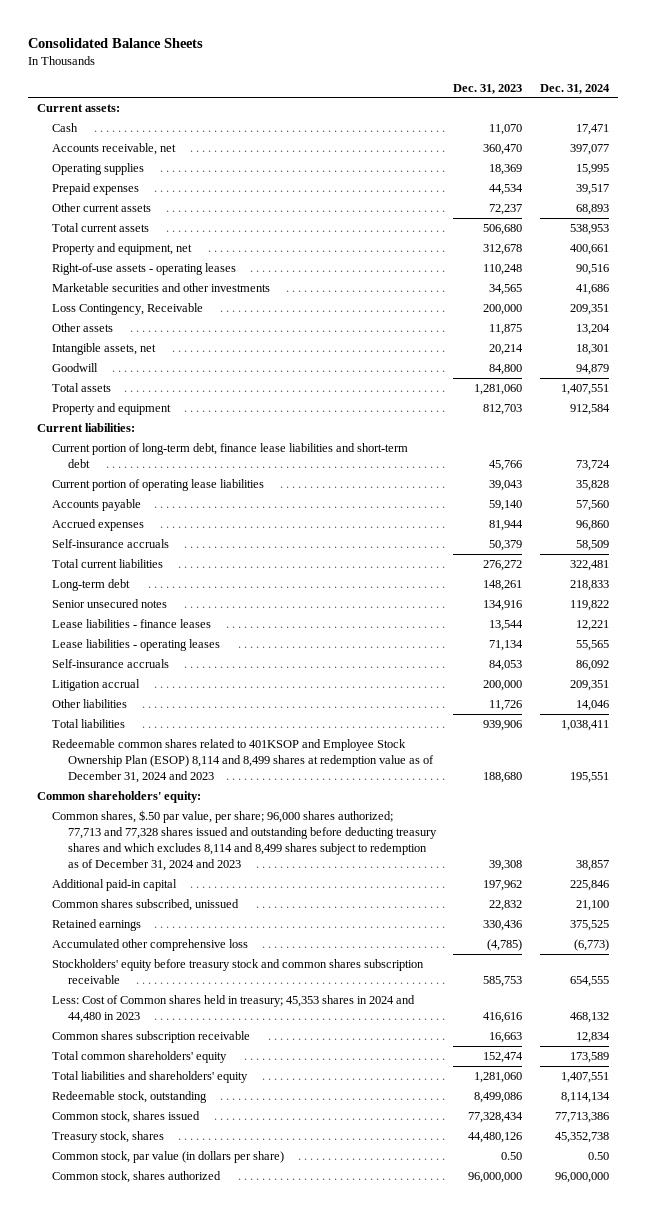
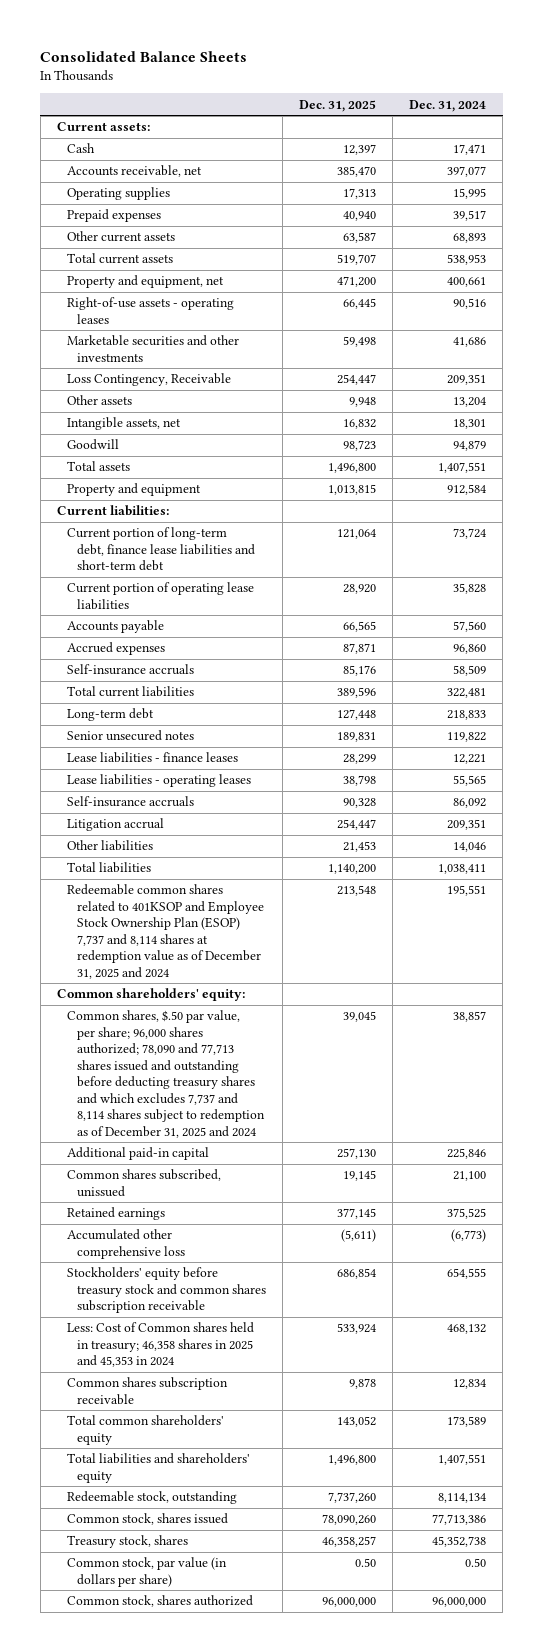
[453,83,523,94] Dec. 31, 2023 -> none
none -> [298,99,376,112] Dec. 31, 2025
[52,739,434,783] Redeemable common shares related to 401KSOP and Employee Stock Ownership Plan (ESOP) 8,114 and 8,499 shares at redemption value as of December 31, 2024 and 2023 -> [66,884,264,979] Redeemable common shares related to 401KSOP and Employee Stock Ownership Plan (ESOP) 7,737 and 8,114 shares at redemption value as of December 31, 2025 and 2024
[52,810,437,871] Common shares, $.50 par value, per share; 96,000 shares authorized; 77,713 and 77,328 shares issued and outstanding before deducting treasury shares and which excludes 8,114 and 8,499 shares subject to redemption as of December 31, 2024 and 2023 -> [66,1010,265,1138] Common shares, $.50 par value, per share; 96,000 shares authorized; 78,090 and 77,713 shares issued and outstanding before deducting treasury shares and which excludes 7,737 and 8,114 shares subject to redemption as of December 31, 2025 and 2024
[52,995,416,1023] Less: Cost of Common shares held in treasury; 45,353 shares in 2024 and 44,480 in 2023 -> [66,1322,254,1368] Less: Cost of Common shares held in treasury; 46,358 shares in 2025 and 45,353 in 2024

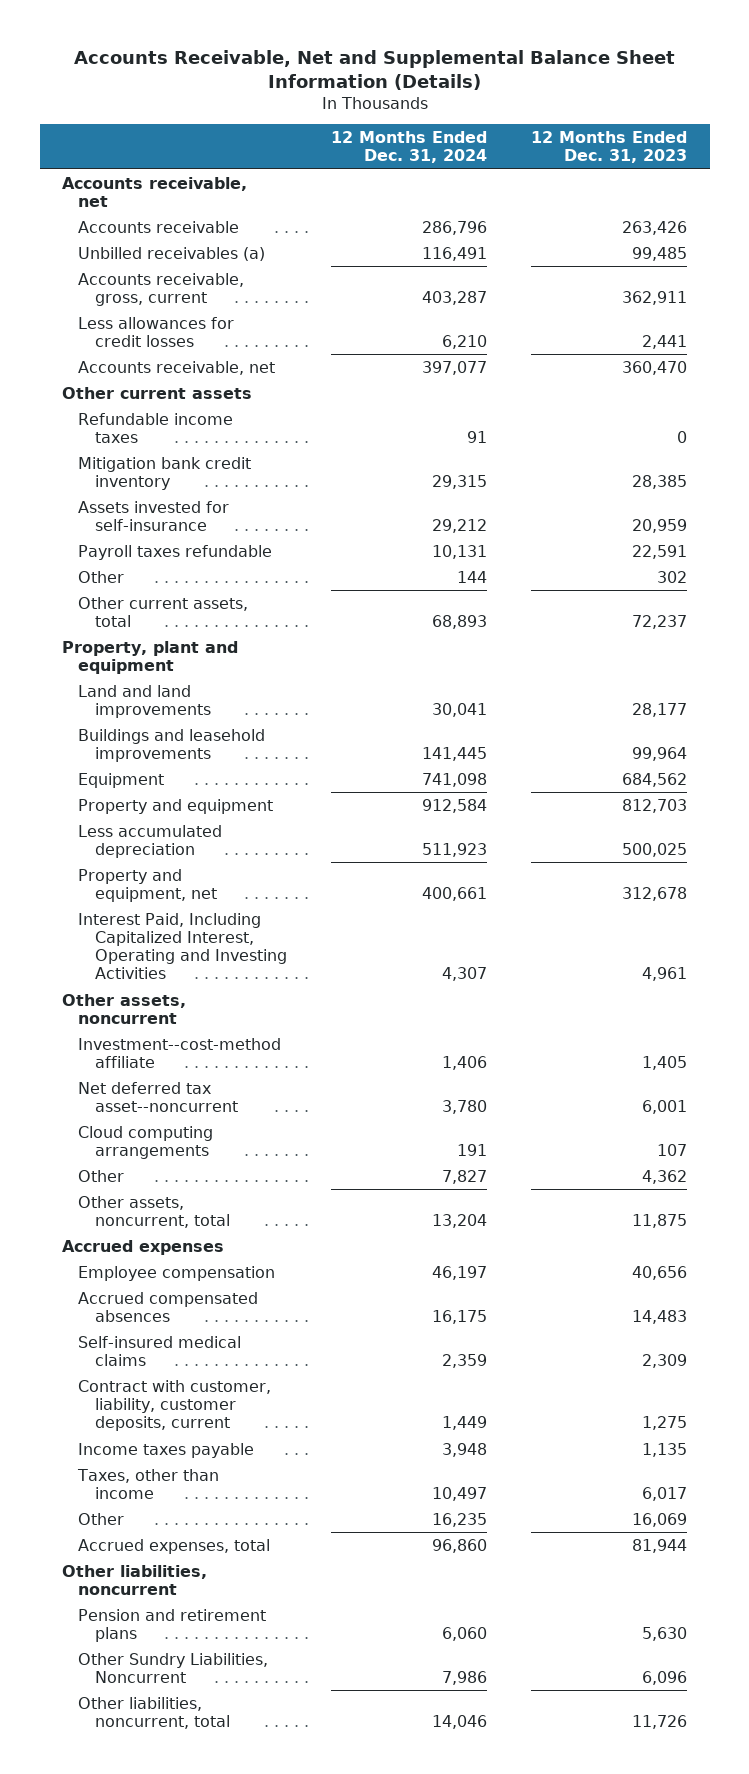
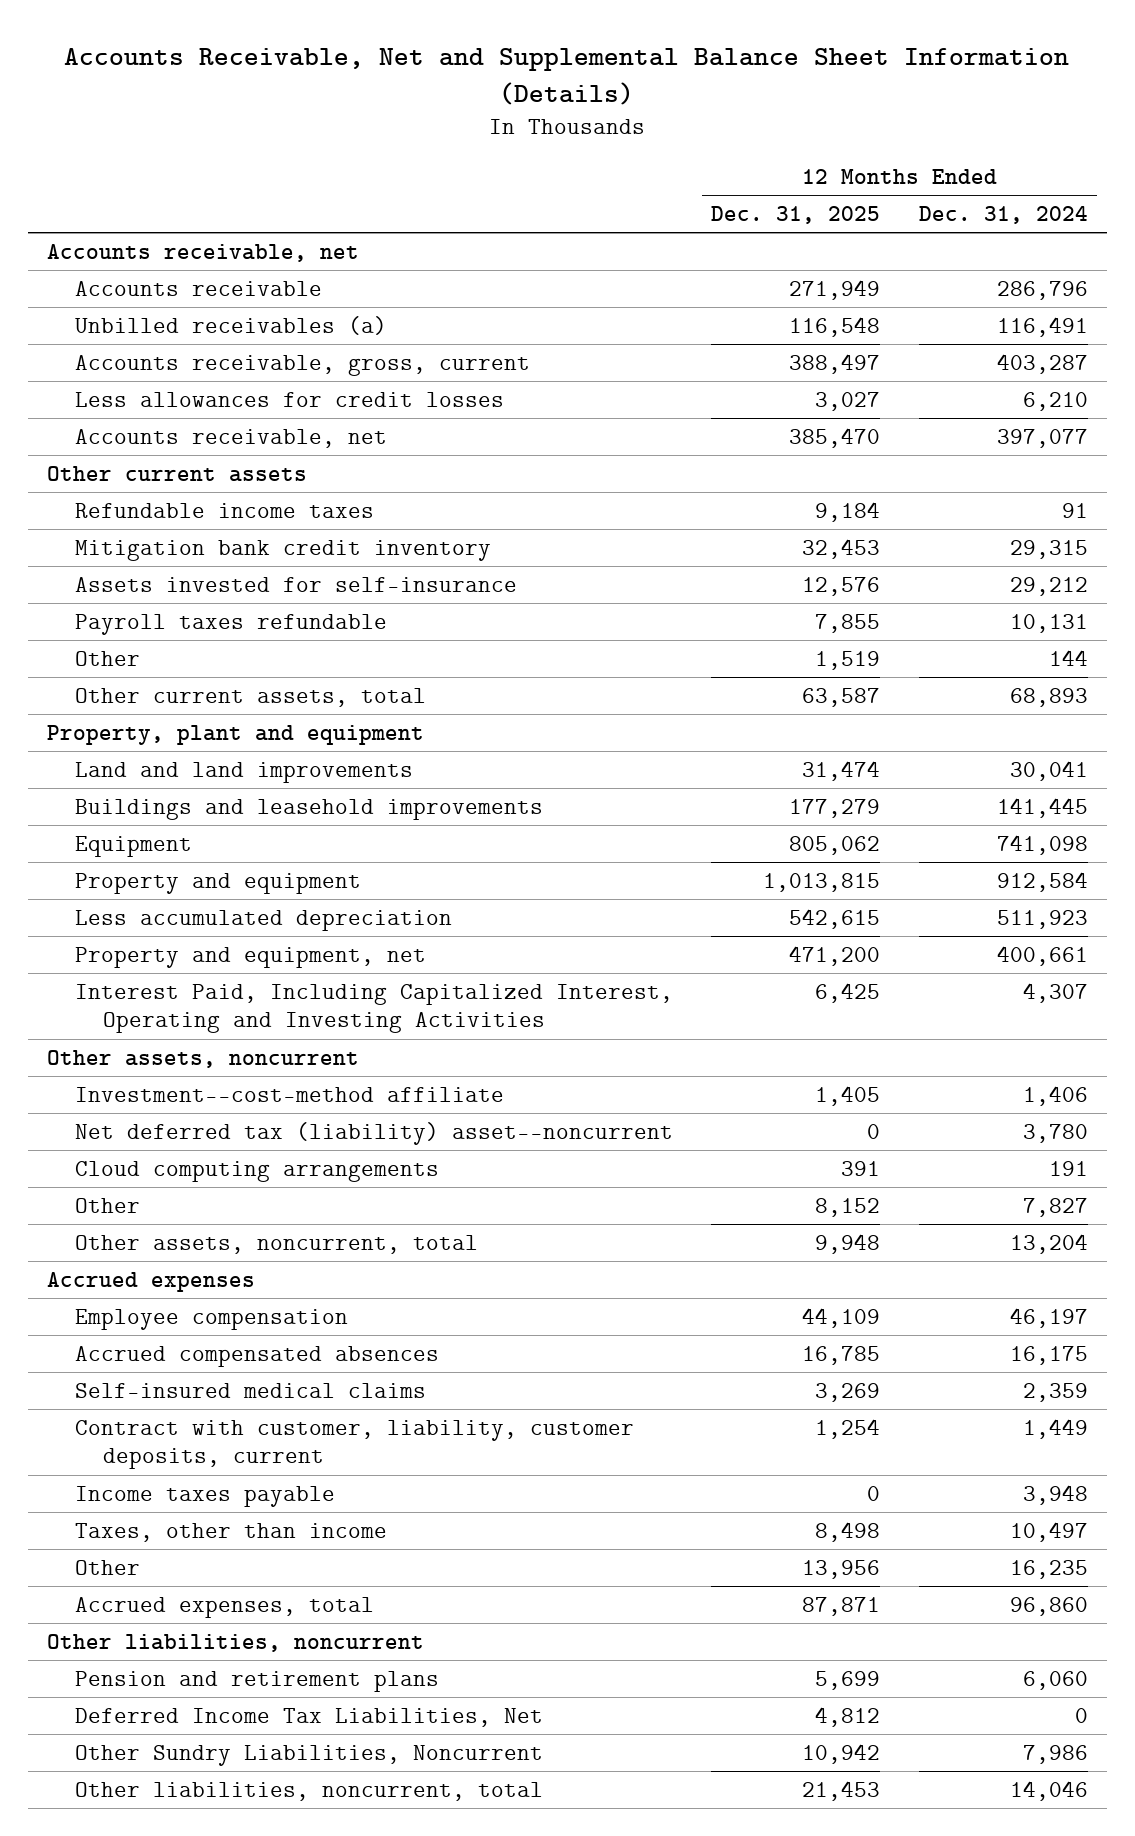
[531,130,688,163] 12 Months Ended Dec. 31, 2023 -> none
none -> [711,206,881,225] Dec. 31, 2025
[78,1081,238,1112] Net deferred tax asset--noncurrent -> [74,1121,673,1145] Net deferred tax (liability) asset--noncurrent
none -> [74,1707,543,1727] Deferred Income Tax Liabilities, Net

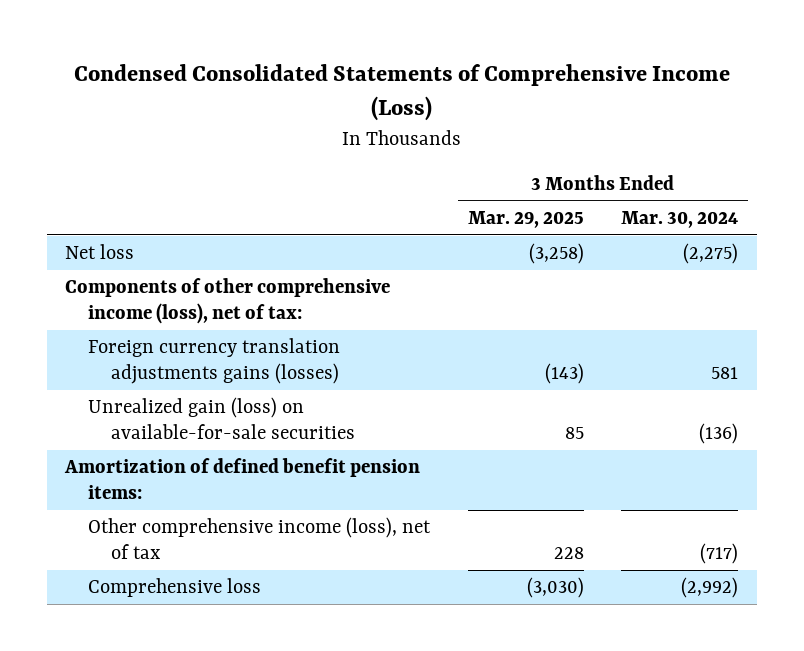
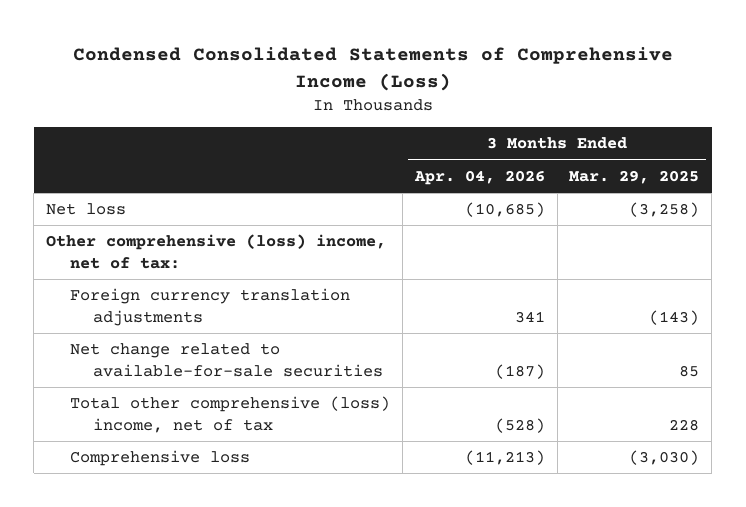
[621,211,739,229] Mar. 30, 2024 -> none
none -> [413,169,545,185] Apr. 04, 2026
[64,458,421,500] Amortization of defined benefit pension items: -> none
[65,278,391,325] Components of other comprehensive income (loss), net of tax: -> [46,234,387,269] Other comprehensive (loss) income, net of tax:
[88,338,341,385] Foreign currency translation adjustments gains (losses) -> [69,288,350,326] Foreign currency translation adjustments
[88,397,355,440] Unrealized gain (loss) on available-for-sale securities -> [69,343,384,377] Net change related to available-for-sale securities
[88,517,432,560] Other comprehensive income (loss), net of tax -> [69,396,390,433] Total other comprehensive (loss) income, net of tax

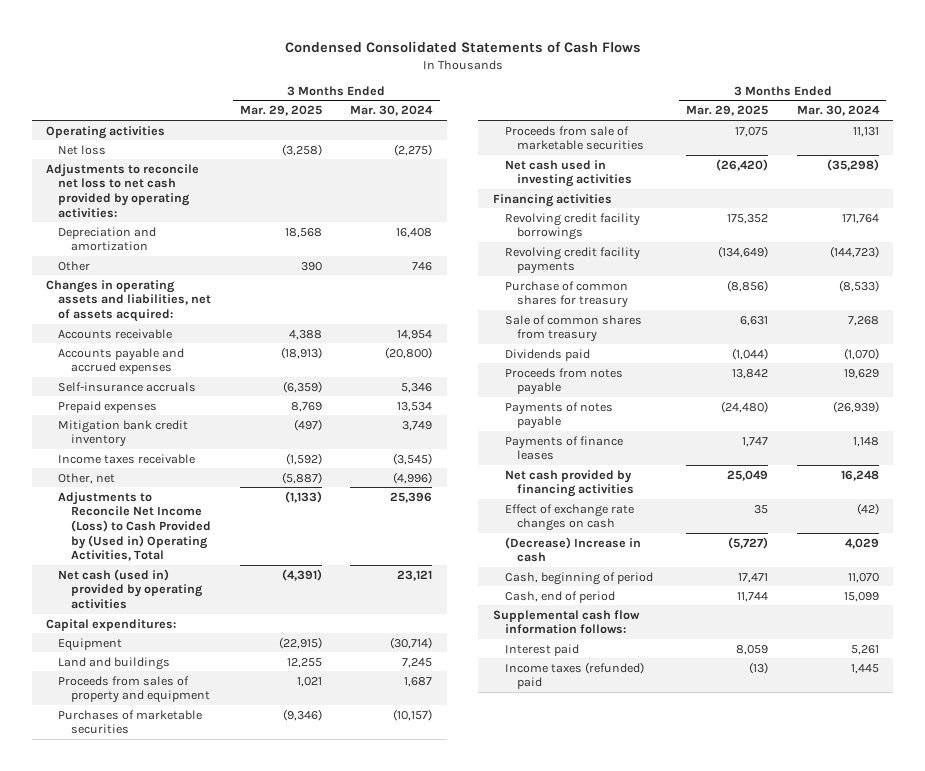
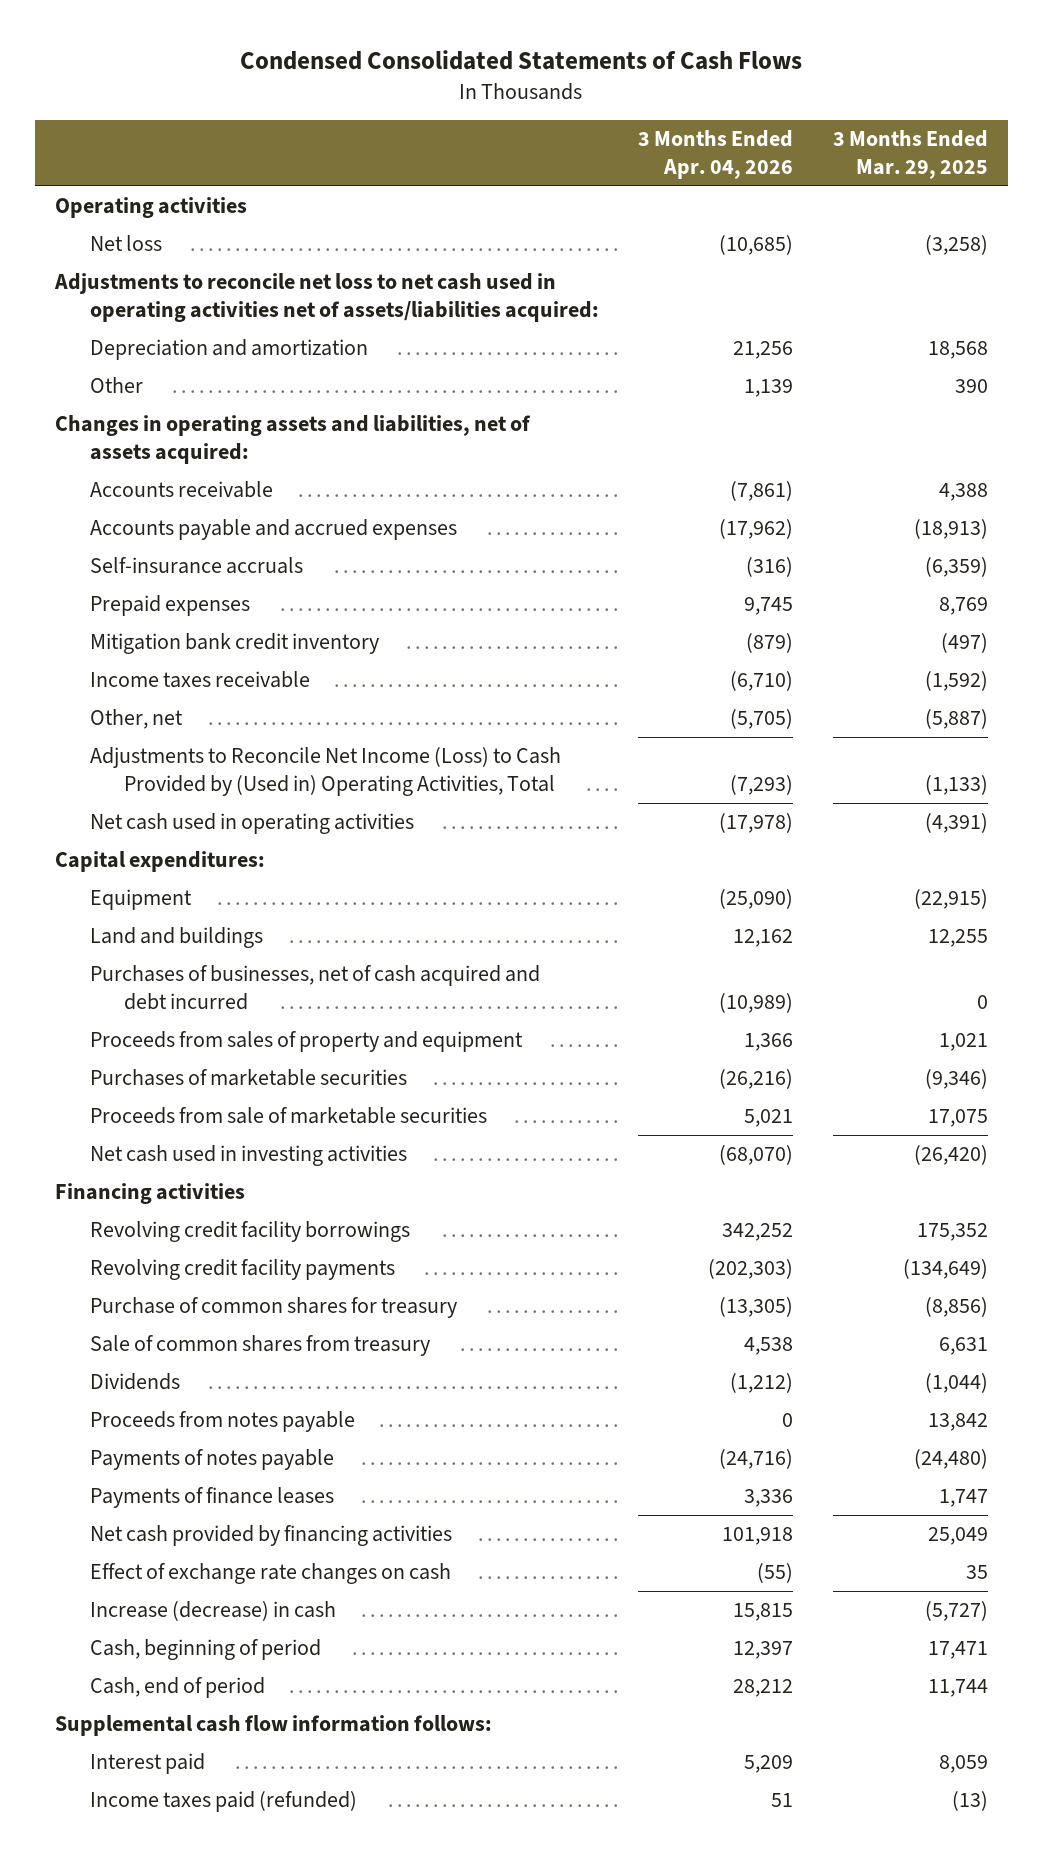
[350,105,434,117] Mar. 30, 2024 -> none
none -> [638,130,794,180] 3 Months Ended Apr. 04, 2026
[46,163,200,218] Adjustments to reconcile net loss to net cash provided by operating activities: -> [54,273,599,322] Adjustments to reconcile net loss to net cash used in operating activities net of assets/liabilities acquired:
[58,568,203,610] Net cash (used in) provided by operating activities -> [89,813,414,835] Net cash used in operating activities
none -> [89,965,540,1010] Purchases of businesses, net of cash acquired and debt incurred
[504,348,590,361] Dividends paid -> [89,1373,180,1391] Dividends
[504,536,641,563] (Decrease) Increase in cash -> [89,1601,336,1622] Increase (decrease) in cash
[504,661,644,690] Income taxes (refunded) paid -> [89,1791,357,1813] Income taxes paid (refunded)

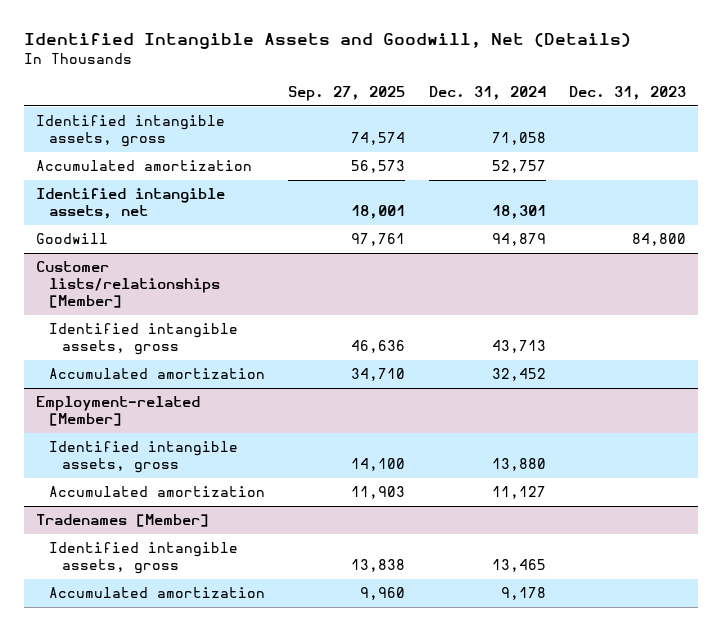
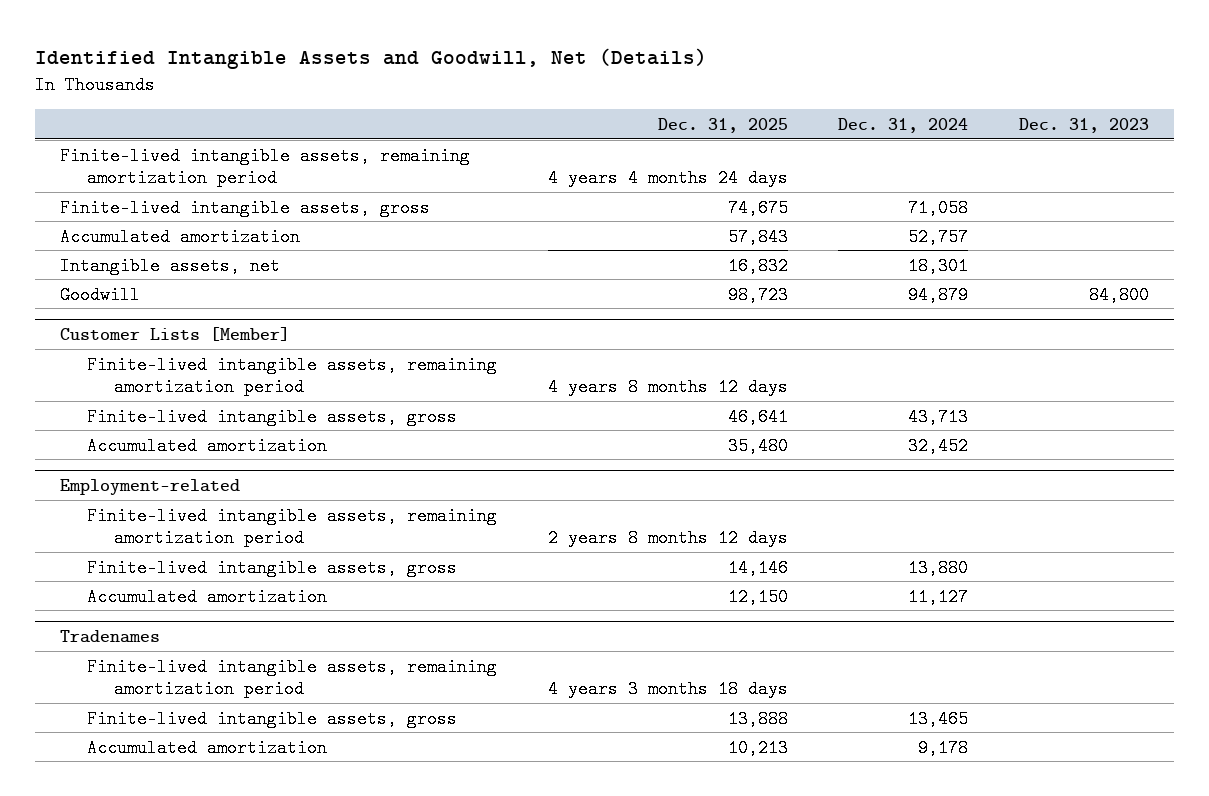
[288,86,406,102] Sep. 27, 2025 -> none
none -> [657,117,788,133] Dec. 31, 2025
none -> [60,146,471,188] Finite-lived intangible assets, remaining amortization period
[35,115,225,148] Identified intangible assets, gross -> [60,198,431,217] Finite-lived intangible assets, gross
[35,188,225,220] Identified intangible assets, net -> [60,256,281,275] Intangible assets, net
[35,261,220,309] Customer lists/relationships [Member] -> [60,326,291,341] Customer Lists [Member]
none -> [87,355,498,397] Finite-lived intangible assets, remaining amortization period
[48,323,238,356] Identified intangible assets, gross -> [87,407,458,426] Finite-lived intangible assets, gross
[35,396,200,427] Employment-related [Member] -> [60,478,241,495] Employment-related
none -> [87,506,498,548] Finite-lived intangible assets, remaining amortization period
[48,441,238,474] Identified intangible assets, gross -> [87,558,458,577] Finite-lived intangible assets, gross
[35,514,209,528] Tradenames [Member] -> [60,629,161,643] Tradenames
none -> [87,657,498,699] Finite-lived intangible assets, remaining amortization period
[48,542,238,575] Identified intangible assets, gross -> [87,709,458,728] Finite-lived intangible assets, gross

